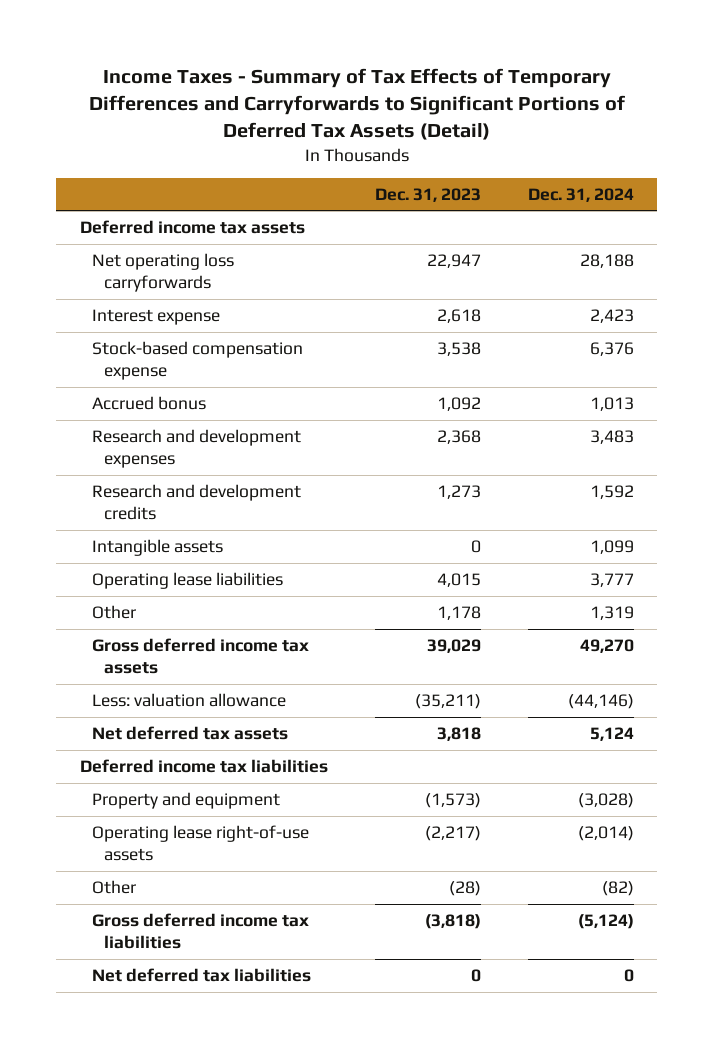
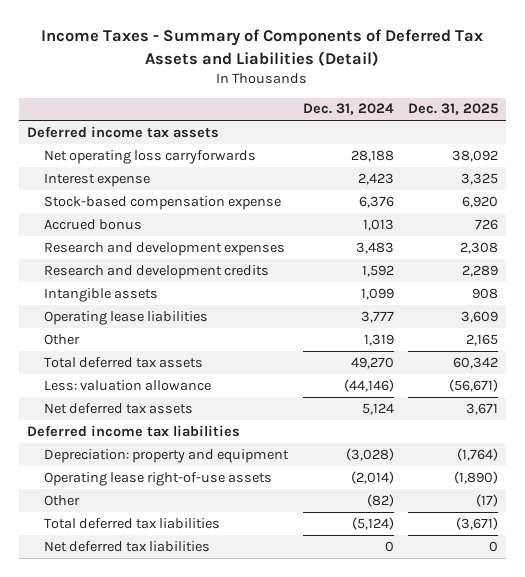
[88,67,625,141] Income Taxes - Summary of Tax Effects of Temporary Differences and Carryforwards to Significant Portions of Deferred Tax Assets (Detail) -> [41,29,484,66] Income Taxes - Summary of Components of Deferred Tax Assets and Liabilities (Detail)
[374,187,481,202] Dec. 31, 2023 -> none
none -> [408,103,499,116] Dec. 31, 2025
[91,637,309,675] Gross deferred income tax assets -> [43,356,203,368] Total deferred tax assets
[91,791,280,809] Property and equipment -> [43,448,289,463] Depreciation: property and equipment
[91,912,309,950] Gross deferred income tax liabilities -> [43,517,220,529] Total deferred tax liabilities

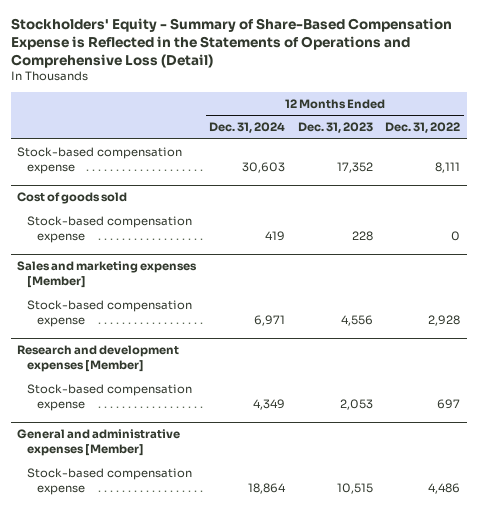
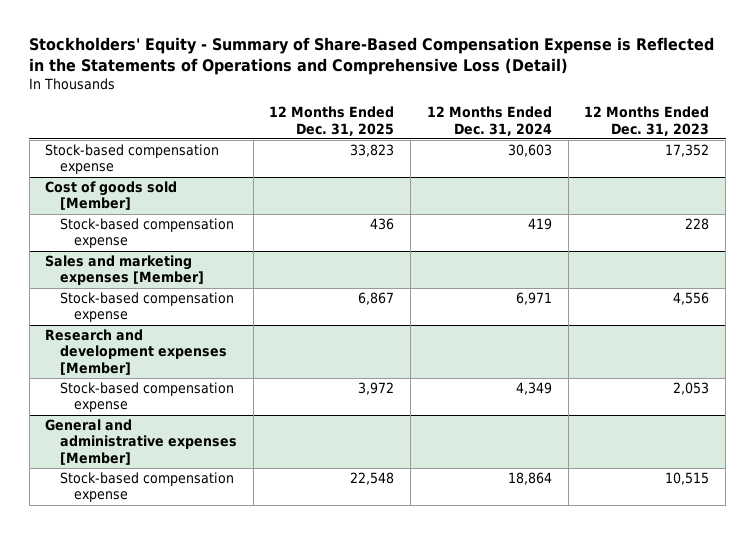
[385,122,461,134] Dec. 31, 2022 -> none
none -> [269,106,395,136] 12 Months Ended Dec. 31, 2025
[17,192,128,205] Cost of goods sold -> [45,181,178,211] Cost of goods sold [Member]

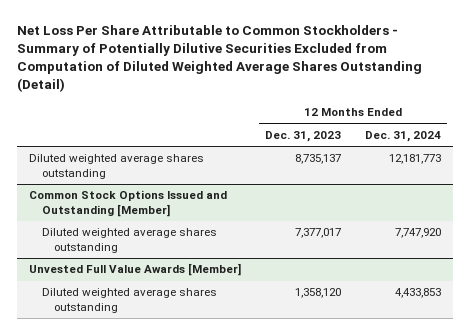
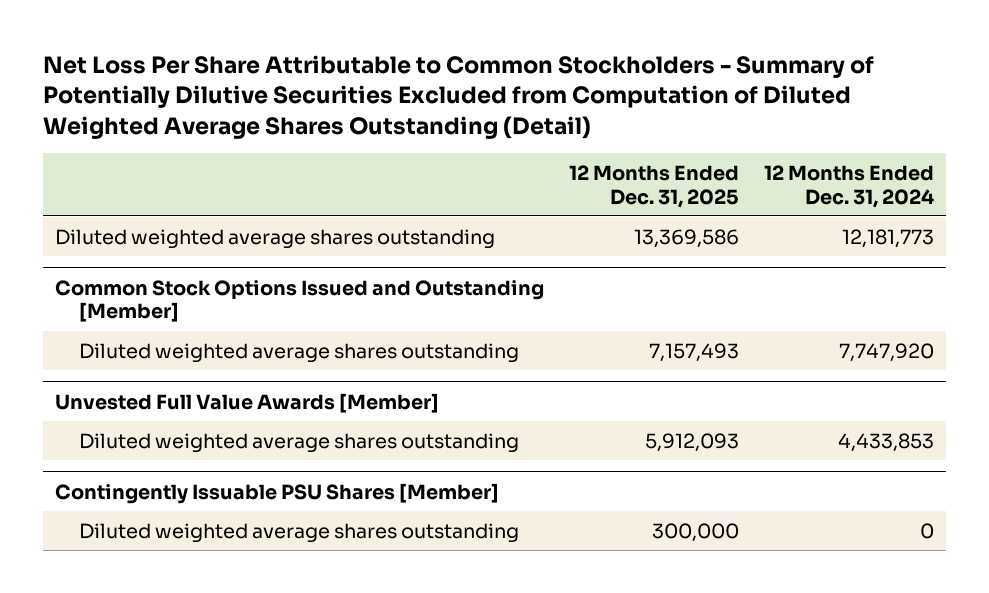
[264,131,341,143] Dec. 31, 2023 -> none
none -> [568,164,739,208] 12 Months Ended Dec. 31, 2025
none -> [55,482,500,504] Contingently Issuable PSU Shares [Member]
none -> [78,522,519,543] Diluted weighted average shares outstanding

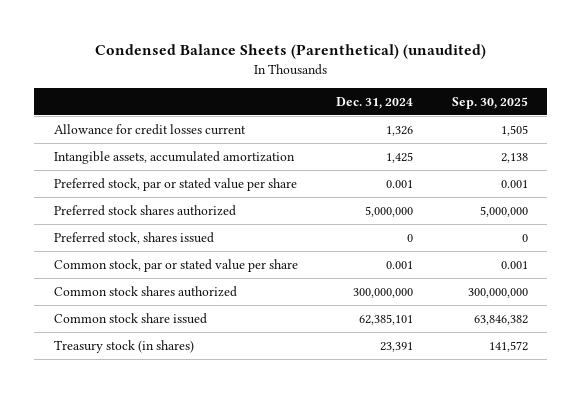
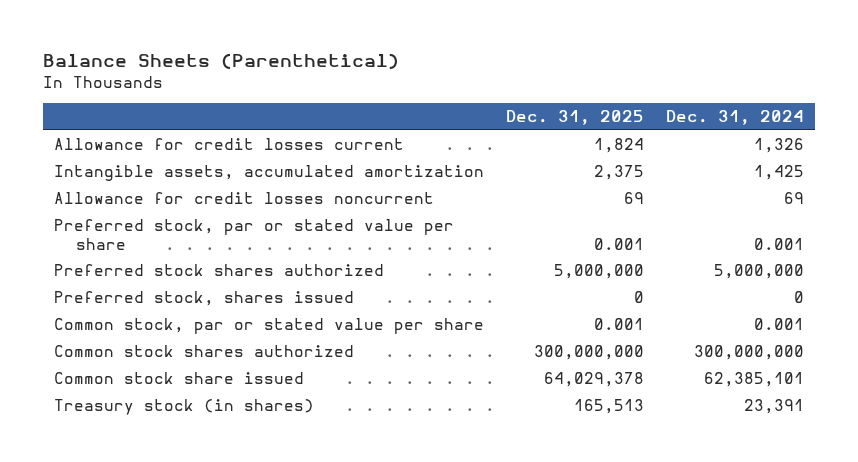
[94,44,486,60] Condensed Balance Sheets (Parenthetical) (unaudited) -> [43,53,400,70] Balance Sheets (Parenthetical)
[451,96,528,109] Sep. 30, 2025 -> none
none -> [506,110,645,126] Dec. 31, 2025
none -> [54,192,435,205] Allowance for credit losses noncurrent

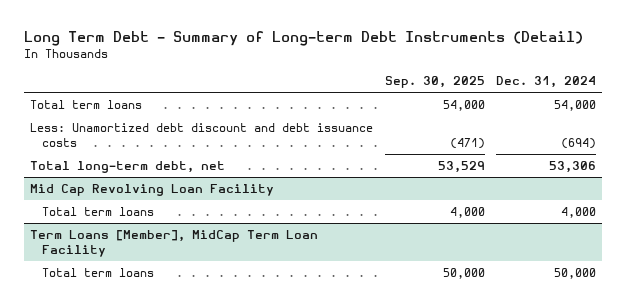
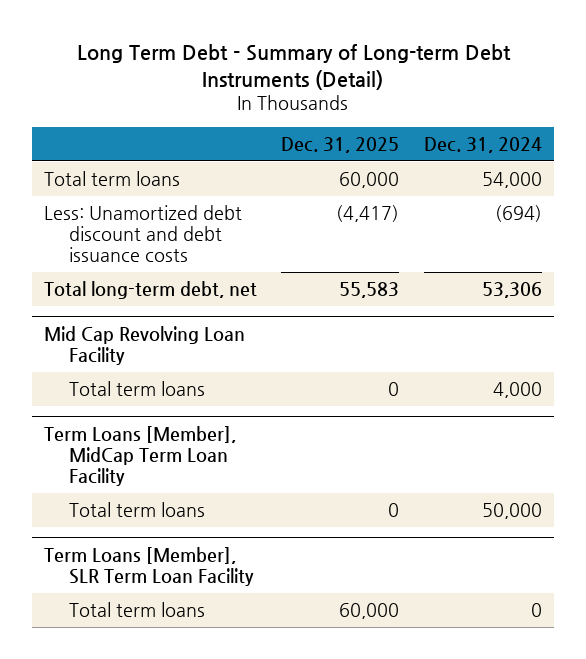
[384,76,485,89] Sep. 30, 2025 -> none
none -> [281,136,400,153] Dec. 31, 2025
none -> [44,546,254,586] Term Loans [Member], SLR Term Loan Facility
none -> [68,602,205,618] Total term loans

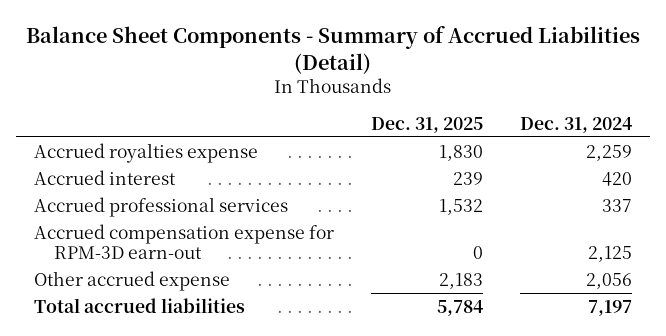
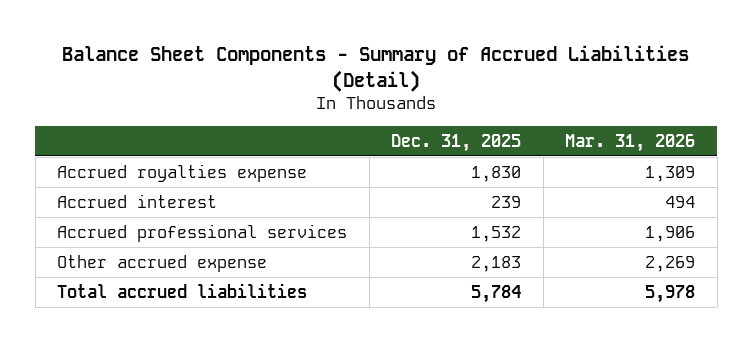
[519,116,632,133] Dec. 31, 2024 -> none
none -> [565,133,696,152] Mar. 31, 2026
[34,223,335,259] Accrued compensation expense for RPM-3D earn-out -> none

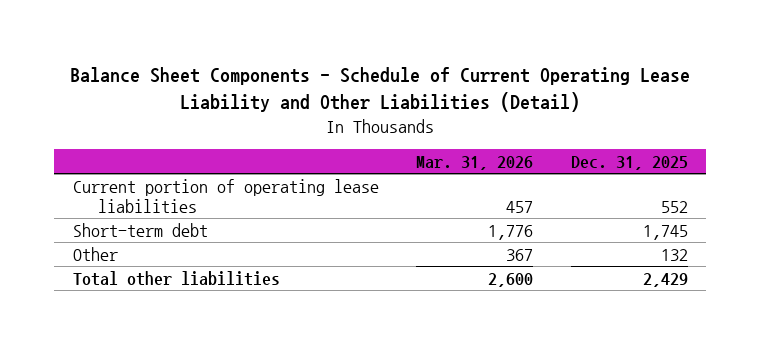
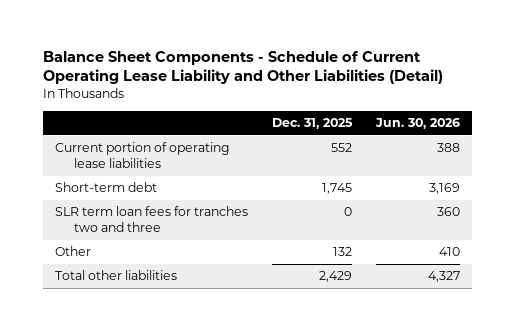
[416,155,534,170] Mar. 31, 2026 -> none
none -> [374,118,460,130] Jun. 30, 2026
none -> [54,206,248,233] SLR term loan fees for tranches two and three

